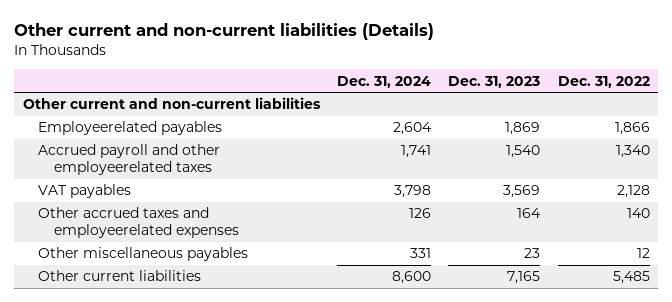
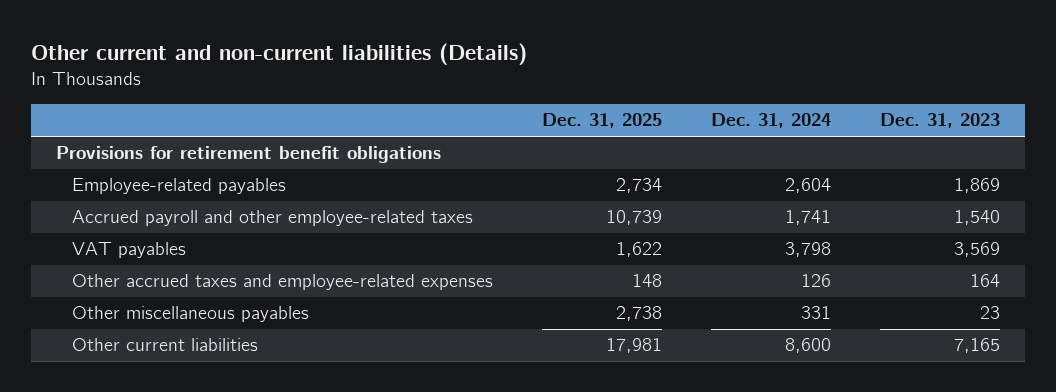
[557,75,650,88] Dec. 31, 2022 -> none
none -> [541,113,662,129] Dec. 31, 2025
[22,97,321,110] Other current and non-current liabilities -> none
none -> [55,146,441,164] Provisions for retirement benefit obligations
[38,121,223,136] Employeerelated payables -> [71,178,286,195] Employee-related payables
[38,144,221,176] Accrued payroll and other employeerelated taxes -> [71,210,473,227] Accrued payroll and other employee-related taxes
[38,207,240,239] Other accrued taxes and employeerelated expenses -> [71,274,493,291] Other accrued taxes and employee-related expenses

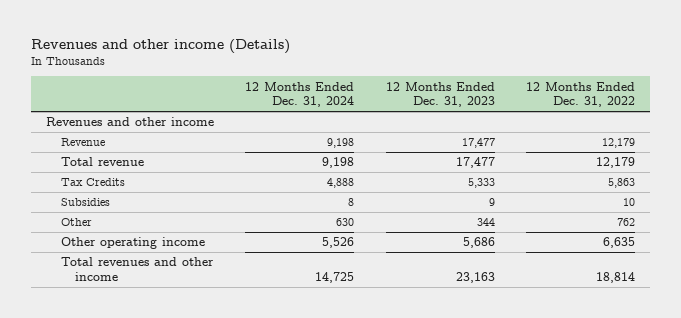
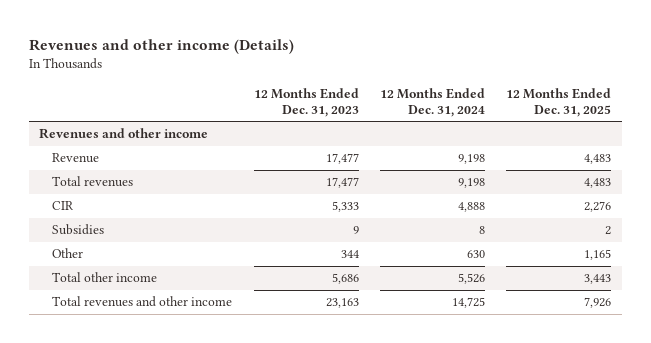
[525,81,635,108] 12 Months Ended Dec. 31, 2022 -> none
none -> [506,87,612,117] 12 Months Ended Dec. 31, 2025
[60,157,144,167] Total revenue -> [52,176,134,188] Total revenues
[60,178,125,187] Tax Credits -> [52,201,74,211] CIR
[60,237,205,250] Other operating income -> [52,272,158,283] Total other income

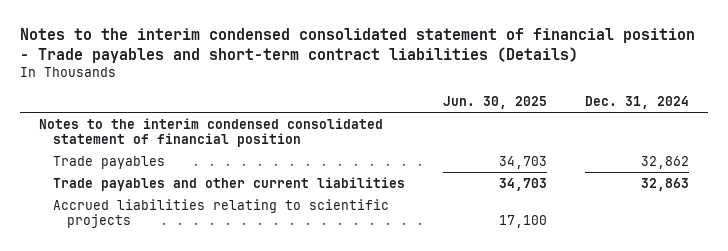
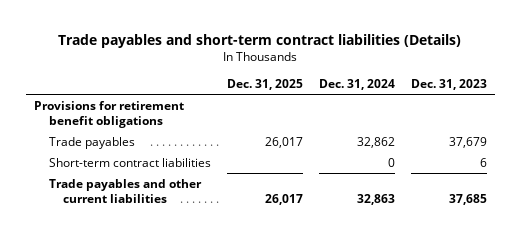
[19,27,695,63] Notes to the interim condensed consolidated statement of financial position - Trade payables and short-term contract liabilities (Details) -> [58,33,462,48] Trade payables and short-term contract liabilities (Details)
[443,95,548,109] Jun. 30, 2025 -> none
none -> [226,79,303,91] Dec. 31, 2025
none -> [410,79,487,91] Dec. 31, 2023
[38,117,383,148] Notes to the interim condensed consolidated statement of financial position -> [34,100,185,129] Provisions for retirement benefit obligations
none -> [48,157,211,167] Short-term contract liabilities
[52,198,389,229] Accrued liabilities relating to scientific projects -> none

